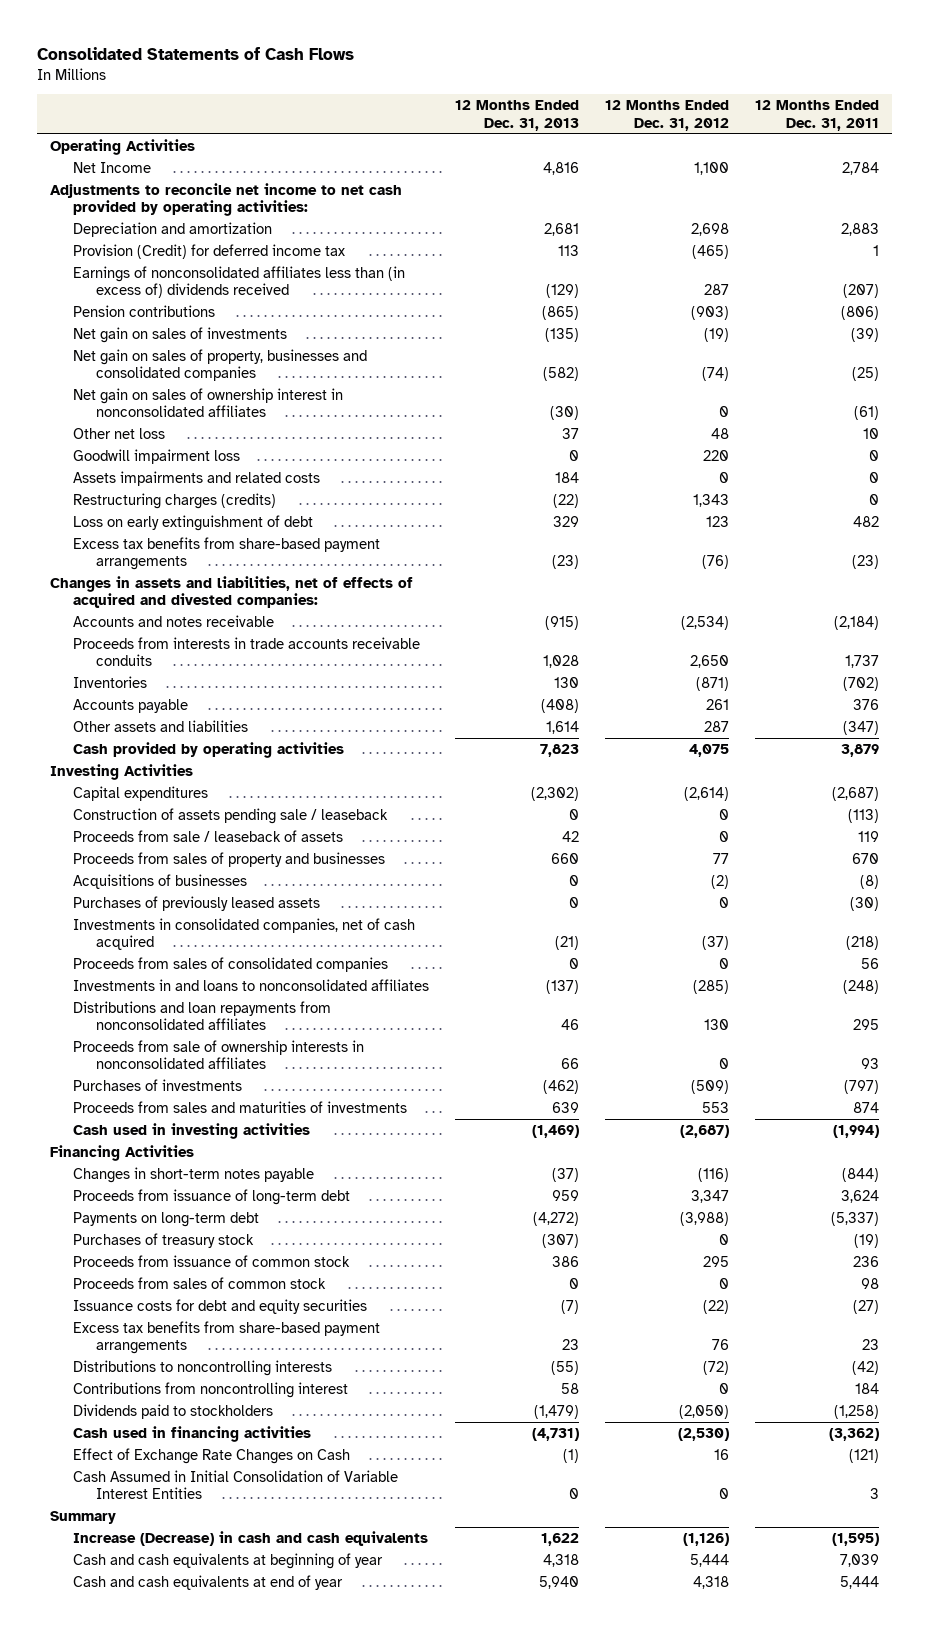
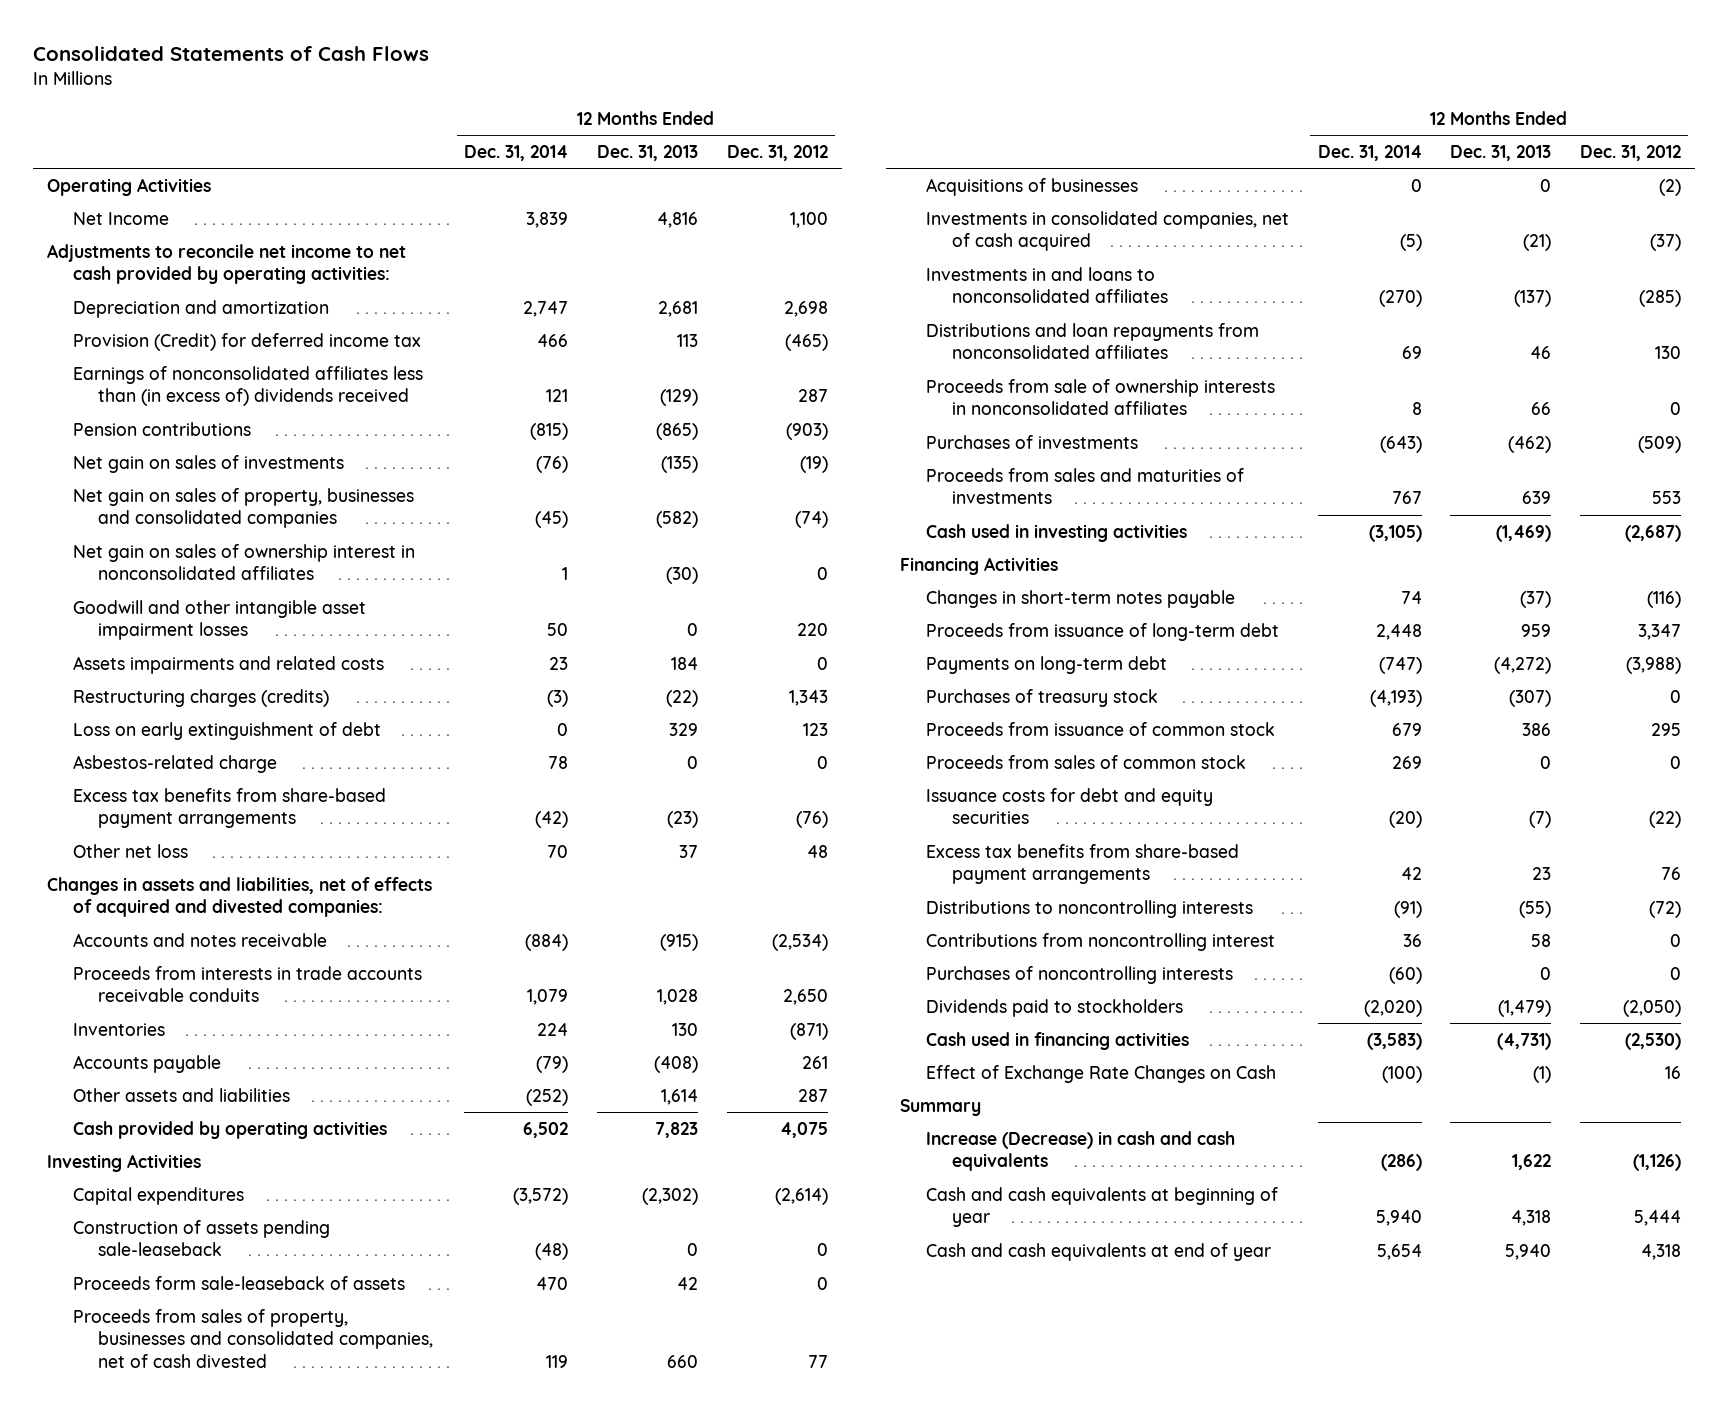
[754,100,879,131] 12 Months Ended Dec. 31, 2011 -> none
none -> [464,144,569,161] Dec. 31, 2014
[72,448,240,464] Goodwill impairment loss -> [72,599,366,641] Goodwill and other intangible asset impairment losses
none -> [72,754,277,773] Asbestos-related charge
[72,427,165,439] Other net loss -> [72,843,188,858] Other net loss
[72,807,388,824] Construction of assets pending sale / leaseback -> [72,1219,330,1257] Construction of assets pending sale-leaseback
[72,829,343,842] Proceeds from sale / leaseback of assets -> [72,1275,405,1290] Proceeds form sale-leaseback of assets
[72,851,385,867] Proceeds from sales of property and businesses -> [72,1308,434,1369] Proceeds from sales of property, businesses and consolidated companies, net of cash divested
[72,895,320,911] Purchases of previously leased assets -> none
[72,956,388,972] Proceeds from sales of consolidated companies -> none
none -> [926,965,1234,984] Purchases of noncontrolling interests
[72,1469,398,1500] Cash Assumed in Initial Consolidation of Variable Interest Entities -> none

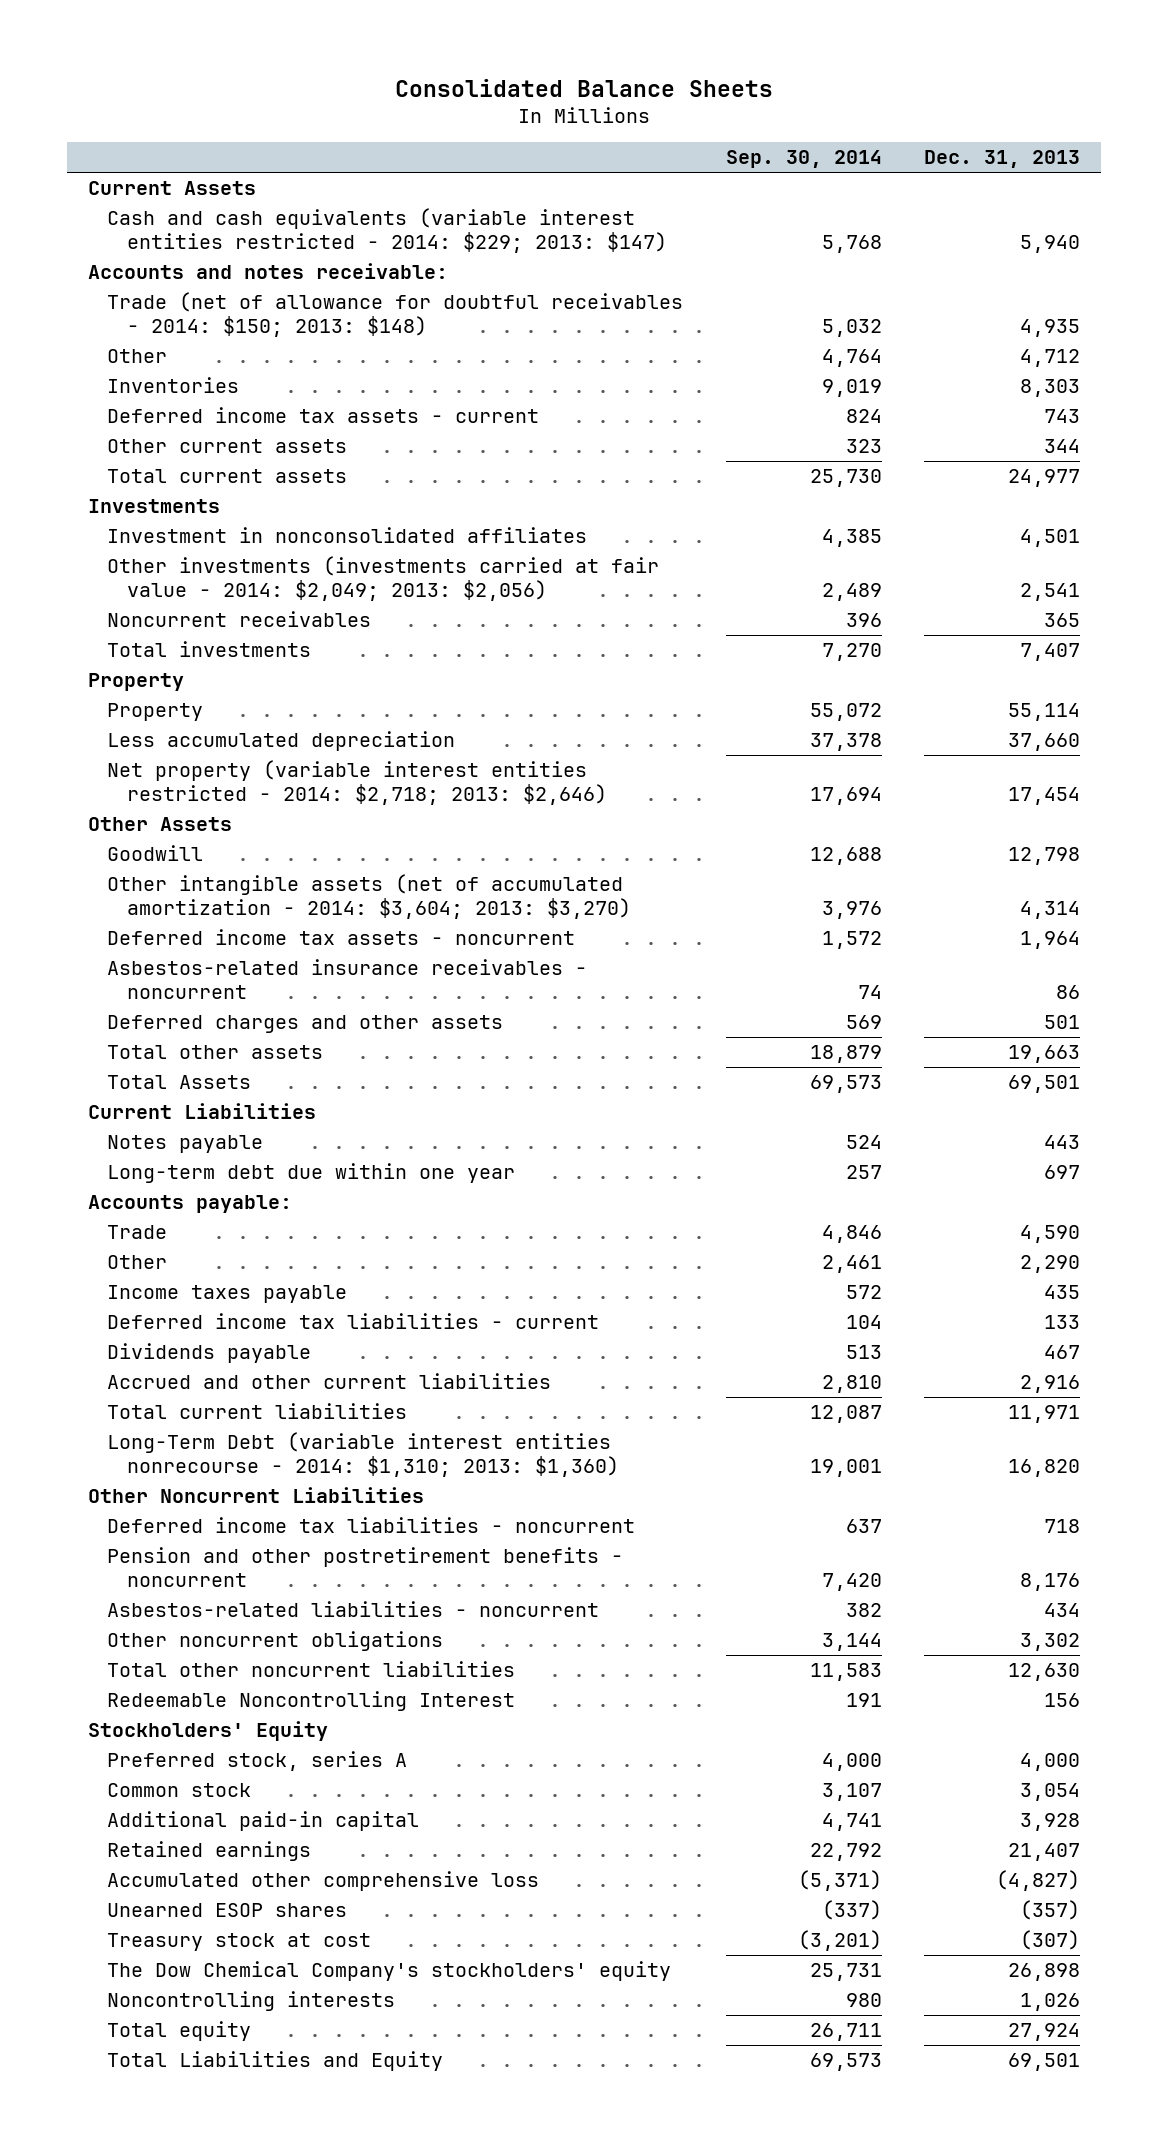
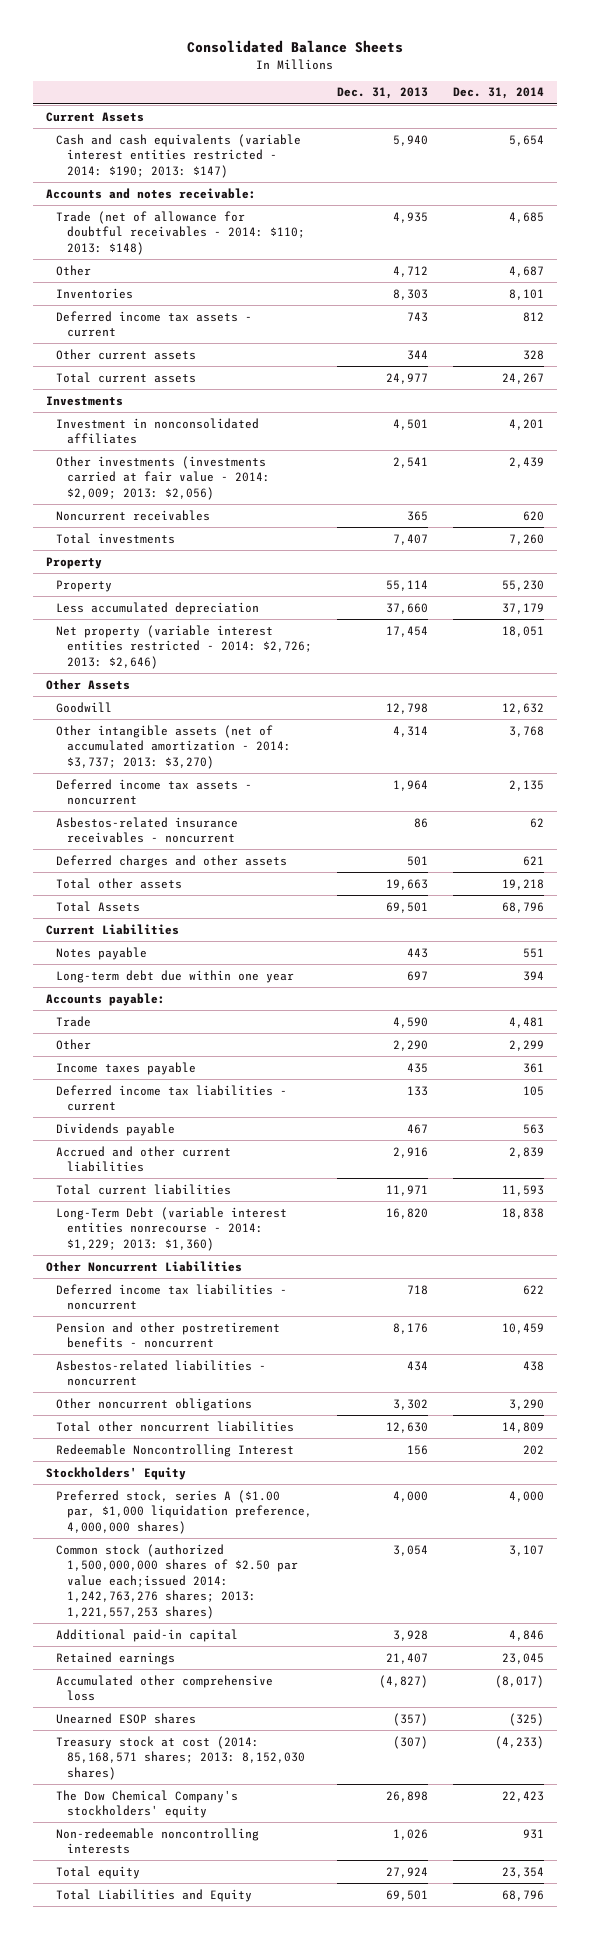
[725,150,882,169] Sep. 30, 2014 -> none
none -> [453,87,545,100] Dec. 31, 2014
[107,208,668,254] Cash and cash equivalents (variable interest entities restricted - 2014: $229; 2013: $147) -> [56,133,302,178] Cash and cash equivalents (variable interest entities restricted - 2014: $190; 2013: $147)
[107,292,684,338] Trade (net of allowance for doubtful receivables - 2014: $150; 2013: $148) -> [56,210,306,255] Trade (net of allowance for doubtful receivables - 2014: $110; 2013: $148)
[107,556,660,602] Other investments (investments carried at fair value - 2014: $2,049; 2013: $2,056) -> [56,455,271,500] Other investments (investments carried at fair value - 2014: $2,009; 2013: $2,056)
[107,760,608,806] Net property (variable interest entities restricted - 2014: $2,718; 2013: $2,646) -> [56,624,313,669] Net property (variable interest entities restricted - 2014: $2,726; 2013: $2,646)
[107,874,632,920] Other intangible assets (net of accumulated amortization - 2014: $3,604; 2013: $3,270) -> [56,724,292,769] Other intangible assets (net of accumulated amortization - 2014: $3,737; 2013: $3,270)
[107,1432,620,1478] Long-Term Debt (variable interest entities nonrecourse - 2014: $1,310; 2013: $1,360) -> [56,1206,288,1251] Long-Term Debt (variable interest entities nonrecourse - 2014: $1,229; 2013: $1,360)
[107,1751,408,1772] Preferred stock, series A -> [56,1489,313,1534] Preferred stock, series A ($1.00 par, $1,000 liquidation preference, 4,000,000 shares)
[107,1783,252,1798] Common stock -> [56,1543,299,1619] Common stock (authorized 1,500,000,000 shares of $2.50 par value each;issued 2014: 1,242,763,276 shares; 2013: 1,221,557,253 shares)
[107,1933,372,1952] Treasury stock at cost -> [56,1735,306,1780] Treasury stock at cost (2014: 85,168,571 shares; 2013: 8,152,030 shares)
[107,1991,396,2012] Noncontrolling interests -> [56,1827,260,1855] Non-redeemable noncontrolling interests

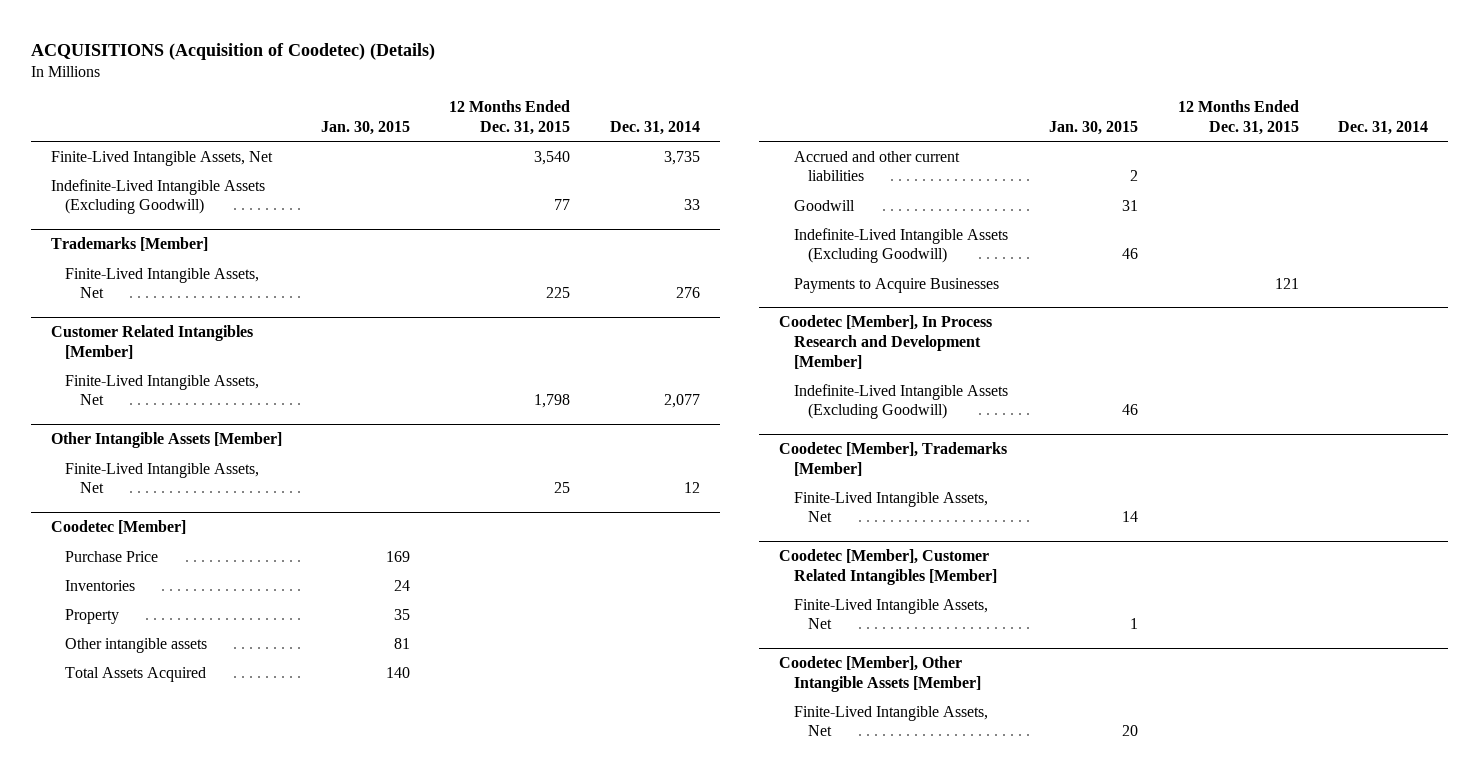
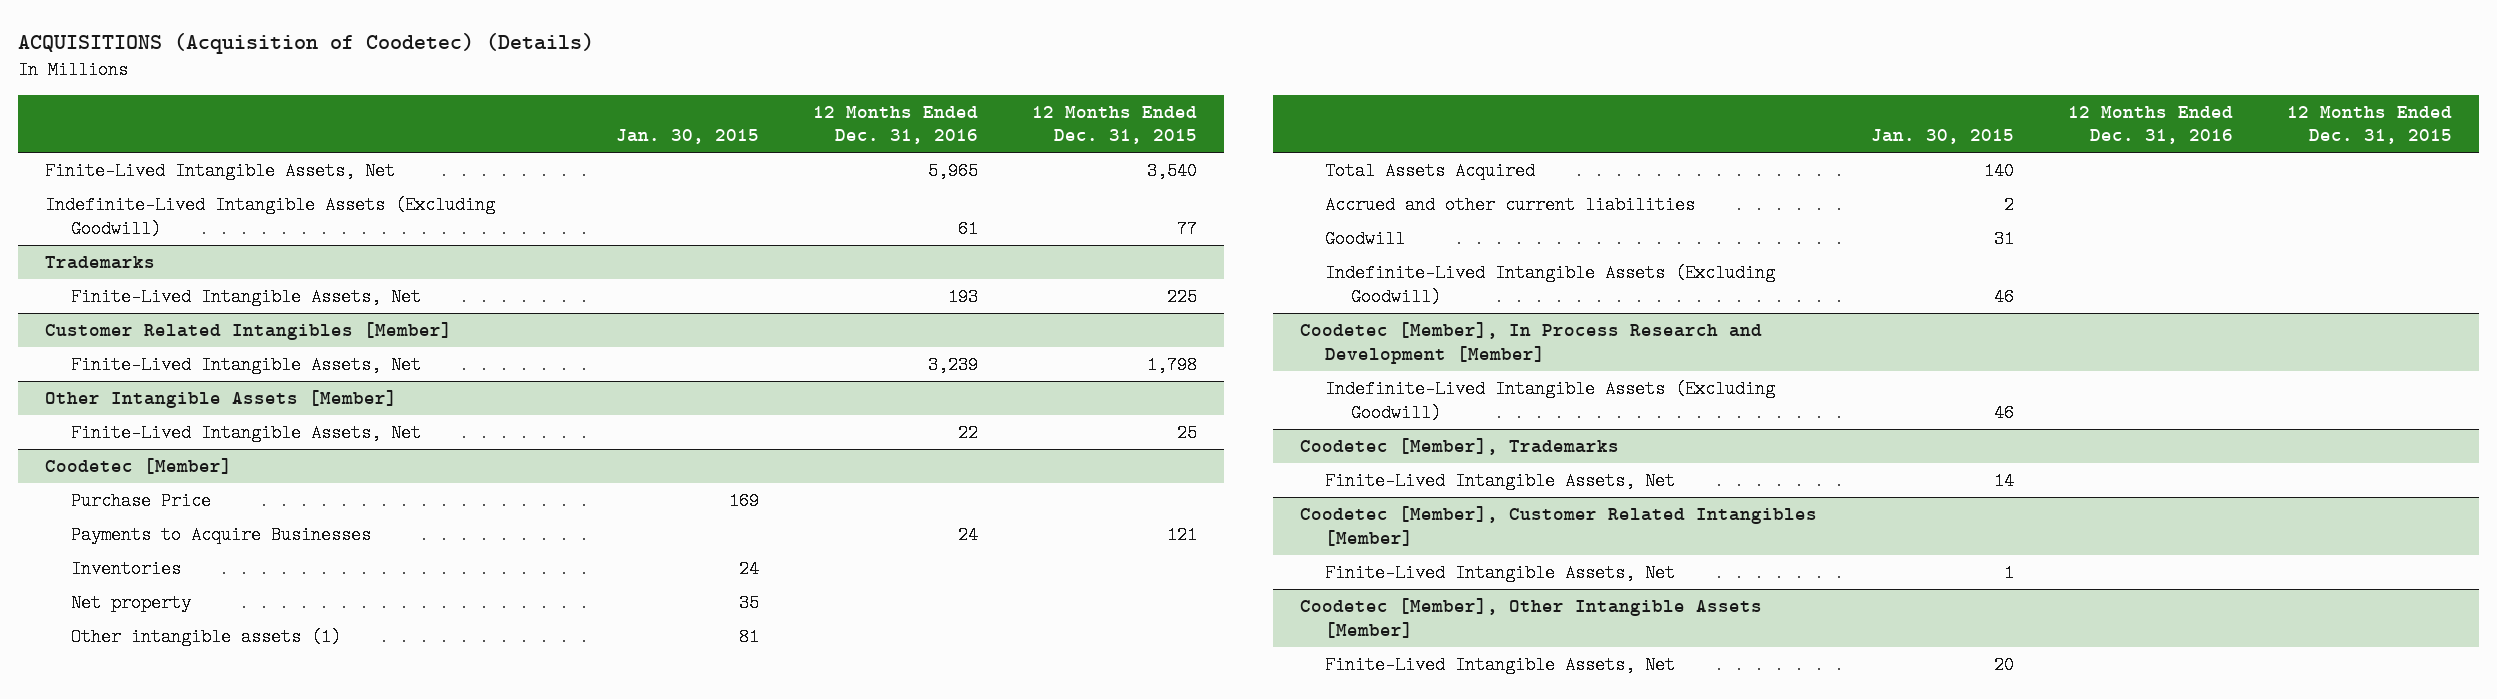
[609,121,700,136] Dec. 31, 2014 -> none
none -> [813,105,979,145] 12 Months Ended Dec. 31, 2016
[50,237,208,252] Trademarks [Member] -> [45,255,156,269] Trademarks
[793,277,999,293] Payments to Acquire Businesses -> [70,525,371,544] Payments to Acquire Businesses
[65,608,120,624] Property -> [70,593,191,612] Net property
[65,637,208,653] Other intangible assets -> [70,627,341,646] Other intangible assets (1)
[778,442,1007,477] Coodetec [Member], Trademarks [Member] -> [1299,437,1619,455] Coodetec [Member], Trademarks

